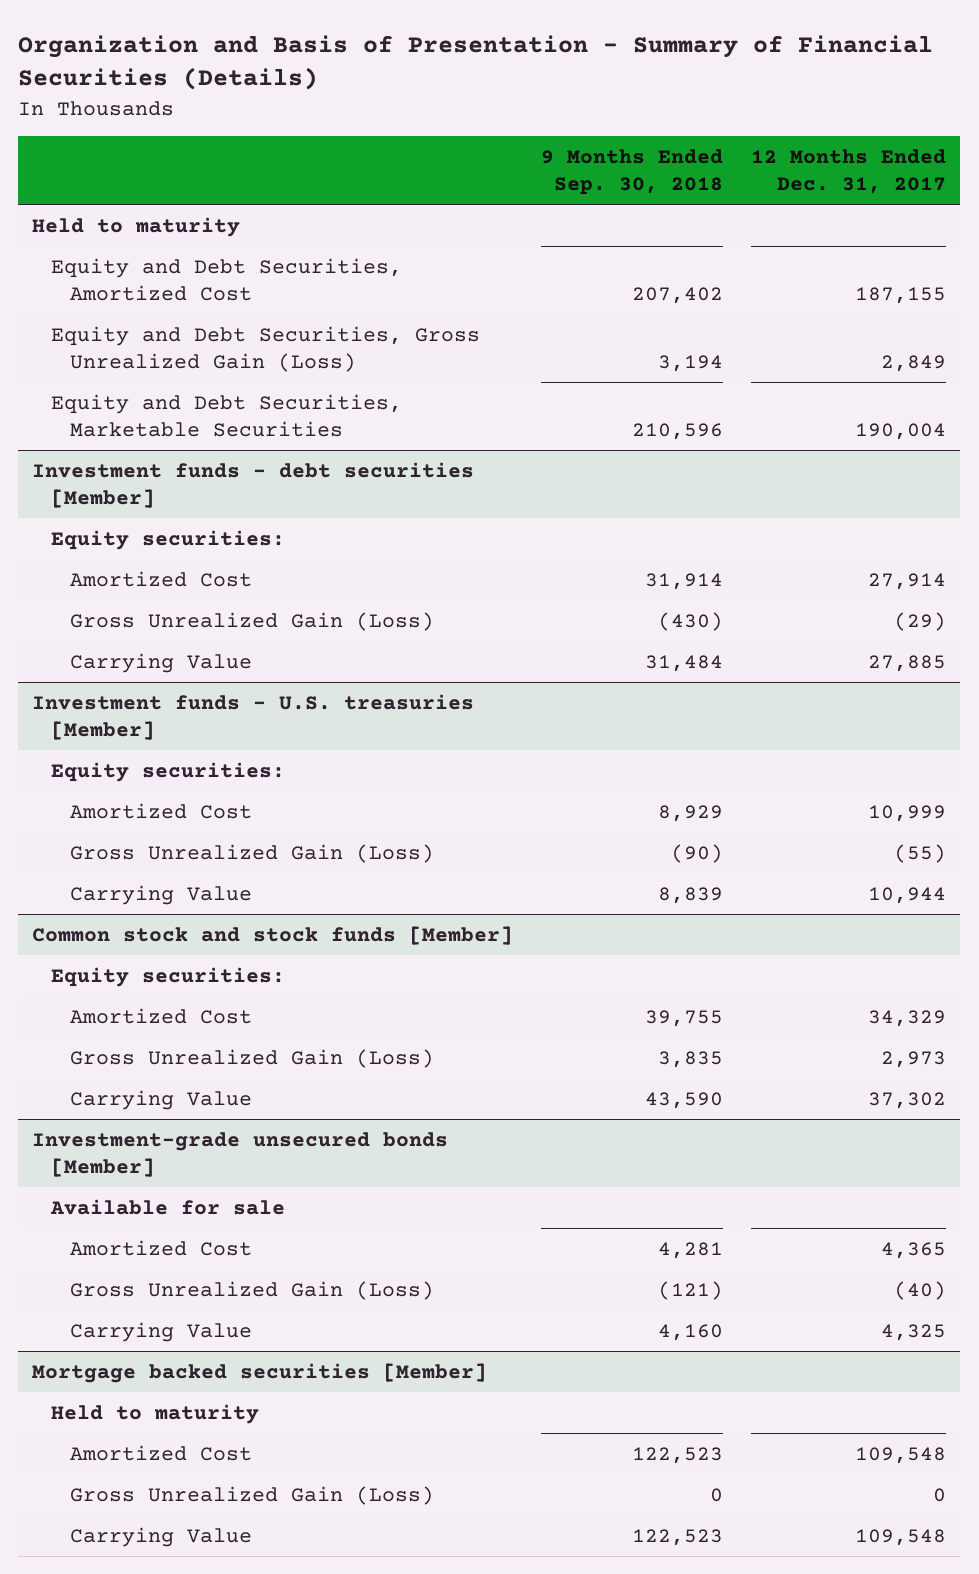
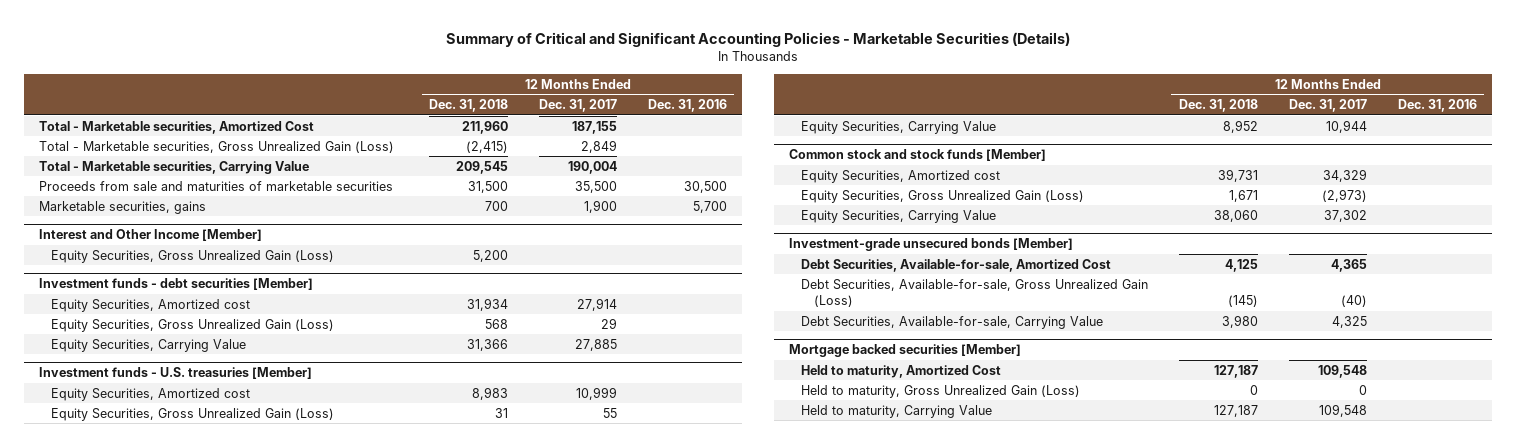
[18,34,934,91] Organization and Basis of Presentation - Summary of Financial Securities (Details) -> [445,31,1070,47] Summary of Critical and Significant Accounting Policies - Marketable Securities (Details)
[541,148,724,196] 9 Months Ended Sep. 30, 2018 -> none
none -> [429,99,509,113] Dec. 31, 2018
none -> [647,99,727,113] Dec. 31, 2016
[32,216,241,237] Held to maturity -> none
[50,257,402,302] Equity and Debt Securities, Amortized Cost -> [39,120,315,134] Total - Marketable securities, Amortized Cost
[50,325,480,373] Equity and Debt Securities, Gross Unrealized Gain (Loss) -> [39,140,395,153] Total - Marketable securities, Gross Unrealized Gain (Loss)
[50,393,402,438] Equity and Debt Securities, Marketable Securities -> [39,160,310,174] Total - Marketable securities, Carrying Value
none -> [39,180,394,191] Proceeds from sale and maturities of marketable securities
none -> [39,200,207,214] Marketable securities, gains
none -> [39,229,263,242] Interest and Other Income [Member]
none -> [51,249,335,263] Equity Securities, Gross Unrealized Gain (Loss)
[50,529,285,550] Equity securities: -> none
[69,570,252,587] Amortized Cost -> [51,298,251,312] Equity Securities, Amortized cost
[69,611,434,631] Gross Unrealized Gain (Loss) -> [51,318,335,332] Equity Securities, Gross Unrealized Gain (Loss)
[894,611,947,631] (29) -> [600,317,617,329] 29
[69,652,252,673] Carrying Value -> [51,338,247,352] Equity Securities, Carrying Value
[50,761,285,782] Equity securities: -> none
[69,802,252,819] Amortized Cost -> [51,387,251,401] Equity Securities, Amortized cost
[69,843,434,863] Gross Unrealized Gain (Loss) -> [51,407,335,421] Equity Securities, Gross Unrealized Gain (Loss)
[894,843,947,863] (55) -> [602,407,617,418] 55
[69,884,252,905] Carrying Value -> [801,120,997,134] Equity Securities, Carrying Value
[50,966,285,987] Equity securities: -> none
[69,1007,252,1024] Amortized Cost -> [801,169,1001,183] Equity Securities, Amortized cost
[69,1048,434,1068] Gross Unrealized Gain (Loss) -> [801,189,1085,203] Equity Securities, Gross Unrealized Gain (Loss)
[881,1050,947,1068] 2,973 -> [1321,188,1367,202] (2,973)
[69,1089,252,1110] Carrying Value -> [801,209,997,223] Equity Securities, Carrying Value
[49,1198,285,1215] Available for sale -> none
[69,1239,252,1256] Amortized Cost -> [801,258,1112,272] Debt Securities, Available-for-sale, Amortized Cost
[69,1280,434,1300] Gross Unrealized Gain (Loss) -> [801,278,1149,308] Debt Securities, Available-for-sale, Gross Unrealized Gain (Loss)
[69,1321,252,1342] Carrying Value -> [801,315,1104,329] Debt Securities, Available-for-sale, Carrying Value
[50,1403,259,1424] Held to maturity -> none
[69,1444,252,1461] Amortized Cost -> [801,364,1002,378] Held to maturity, Amortized Cost
[69,1485,434,1505] Gross Unrealized Gain (Loss) -> [801,384,1081,398] Held to maturity, Gross Unrealized Gain (Loss)
[69,1526,252,1547] Carrying Value -> [801,404,993,418] Held to maturity, Carrying Value

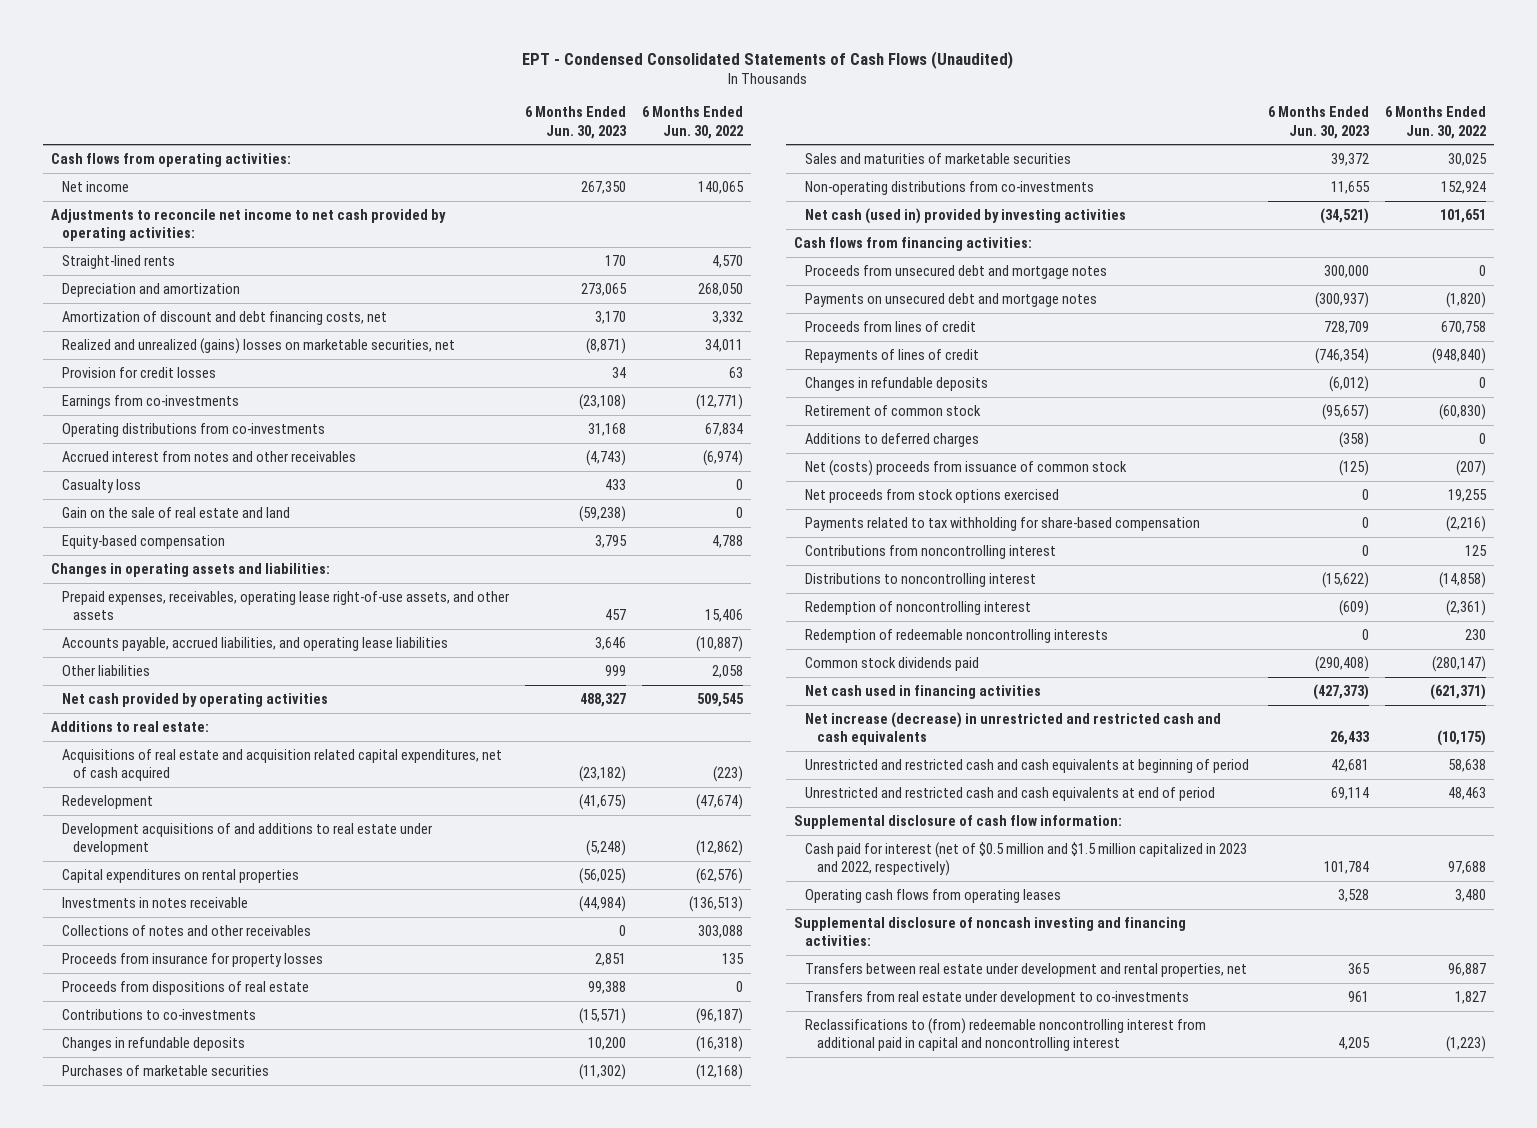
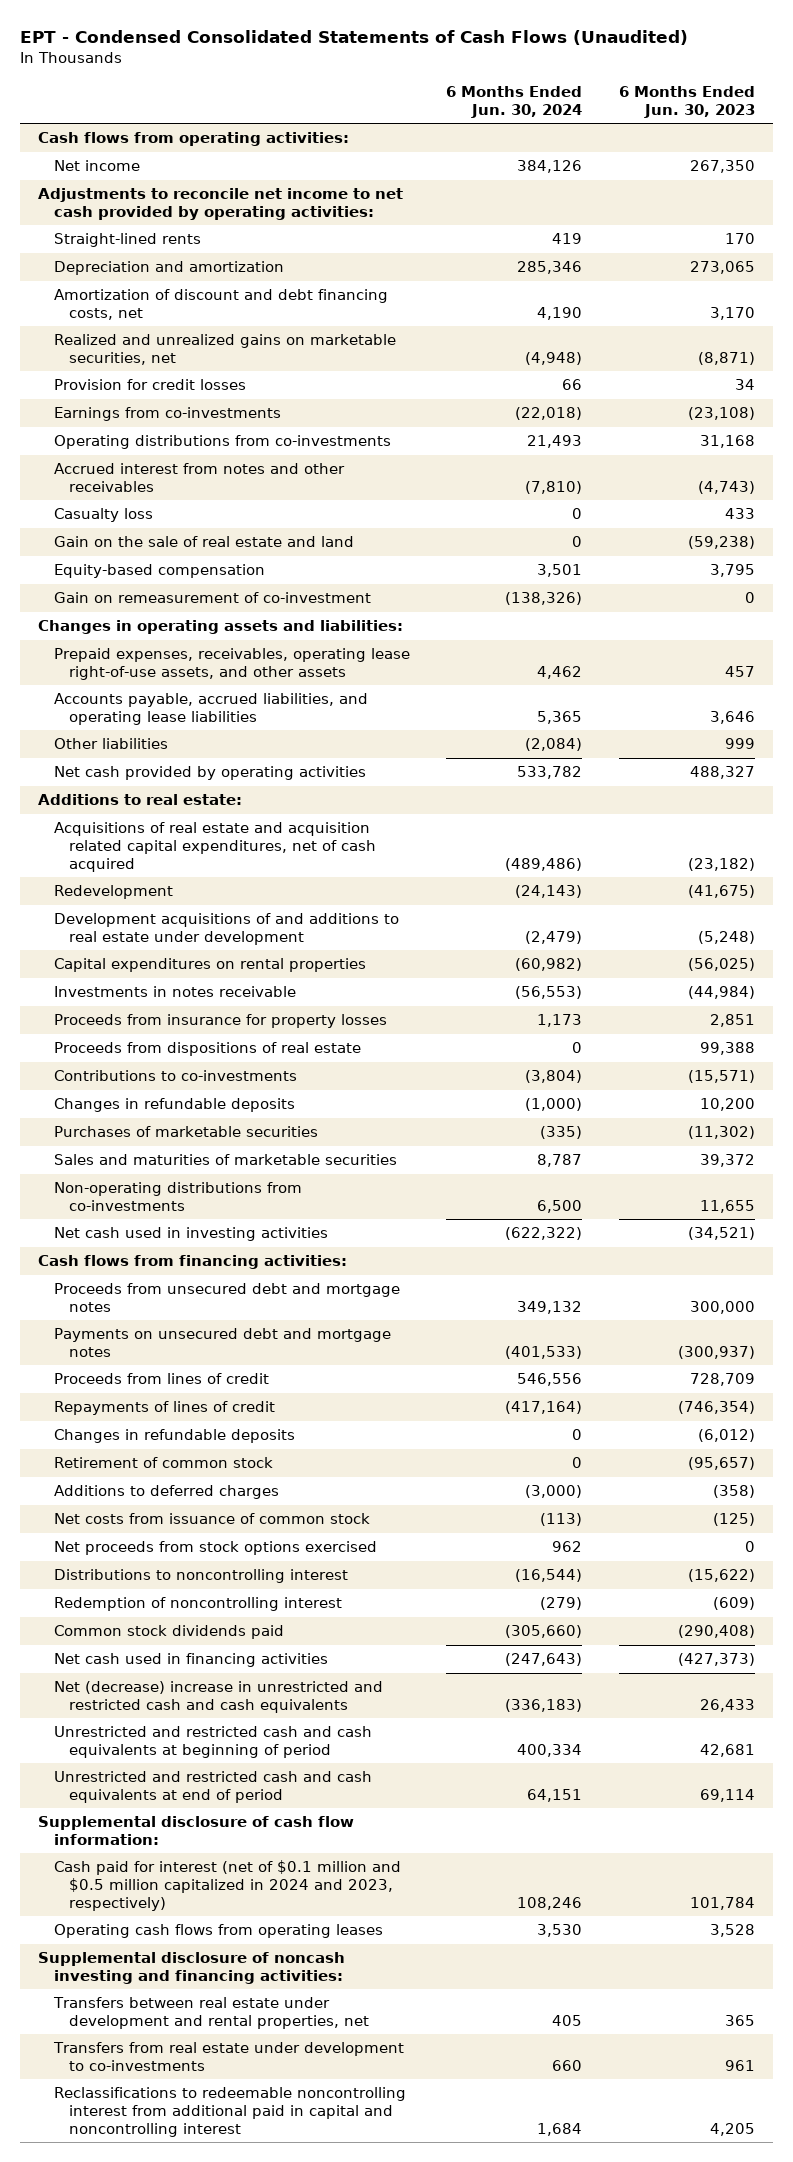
[641,106,743,139] 6 Months Ended Jun. 30, 2022 -> none
none -> [446,86,583,119] 6 Months Ended Jun. 30, 2024
[61,337,455,354] Realized and unrealized (gains) losses on marketable securities, net -> [53,334,396,366] Realized and unrealized gains on marketable securities, net
none -> [53,592,371,604] Gain on remeasurement of co-investment
[61,924,311,936] Collections of notes and other receivables -> none
[805,207,1127,224] Net cash (used in) provided by investing activities -> [53,1227,328,1242] Net cash used in investing activities
[805,459,1128,476] Net (costs) proceeds from issuance of common stock -> [53,1513,370,1525] Net costs from issuance of common stock
[805,516,1201,531] Payments related to tax withholding for share-based compensation -> none
[805,544,1057,559] Contributions from noncontrolling interest -> none
[805,628,1109,643] Redemption of redeemable noncontrolling interests -> none
[805,711,1222,746] Net increase (decrease) in unrestricted and restricted cash and cash equivalents -> [53,1681,383,1714] Net (decrease) increase in unrestricted and restricted cash and cash equivalents
[805,841,1248,877] Cash paid for interest (net of $0.5 million and $1.5 million capitalized in 2023 and 2022, respectively) -> [53,1860,401,1911] Cash paid for interest (net of $0.1 million and $0.5 million capitalized in 2024 and 2023, respectively)
[805,1017,1207,1052] Reclassifications to (from) redeemable noncontrolling interest from additional paid in capital and noncontrolling interest -> [53,2087,406,2137] Reclassifications to redeemable noncontrolling interest from additional paid in capital and noncontrolling interest

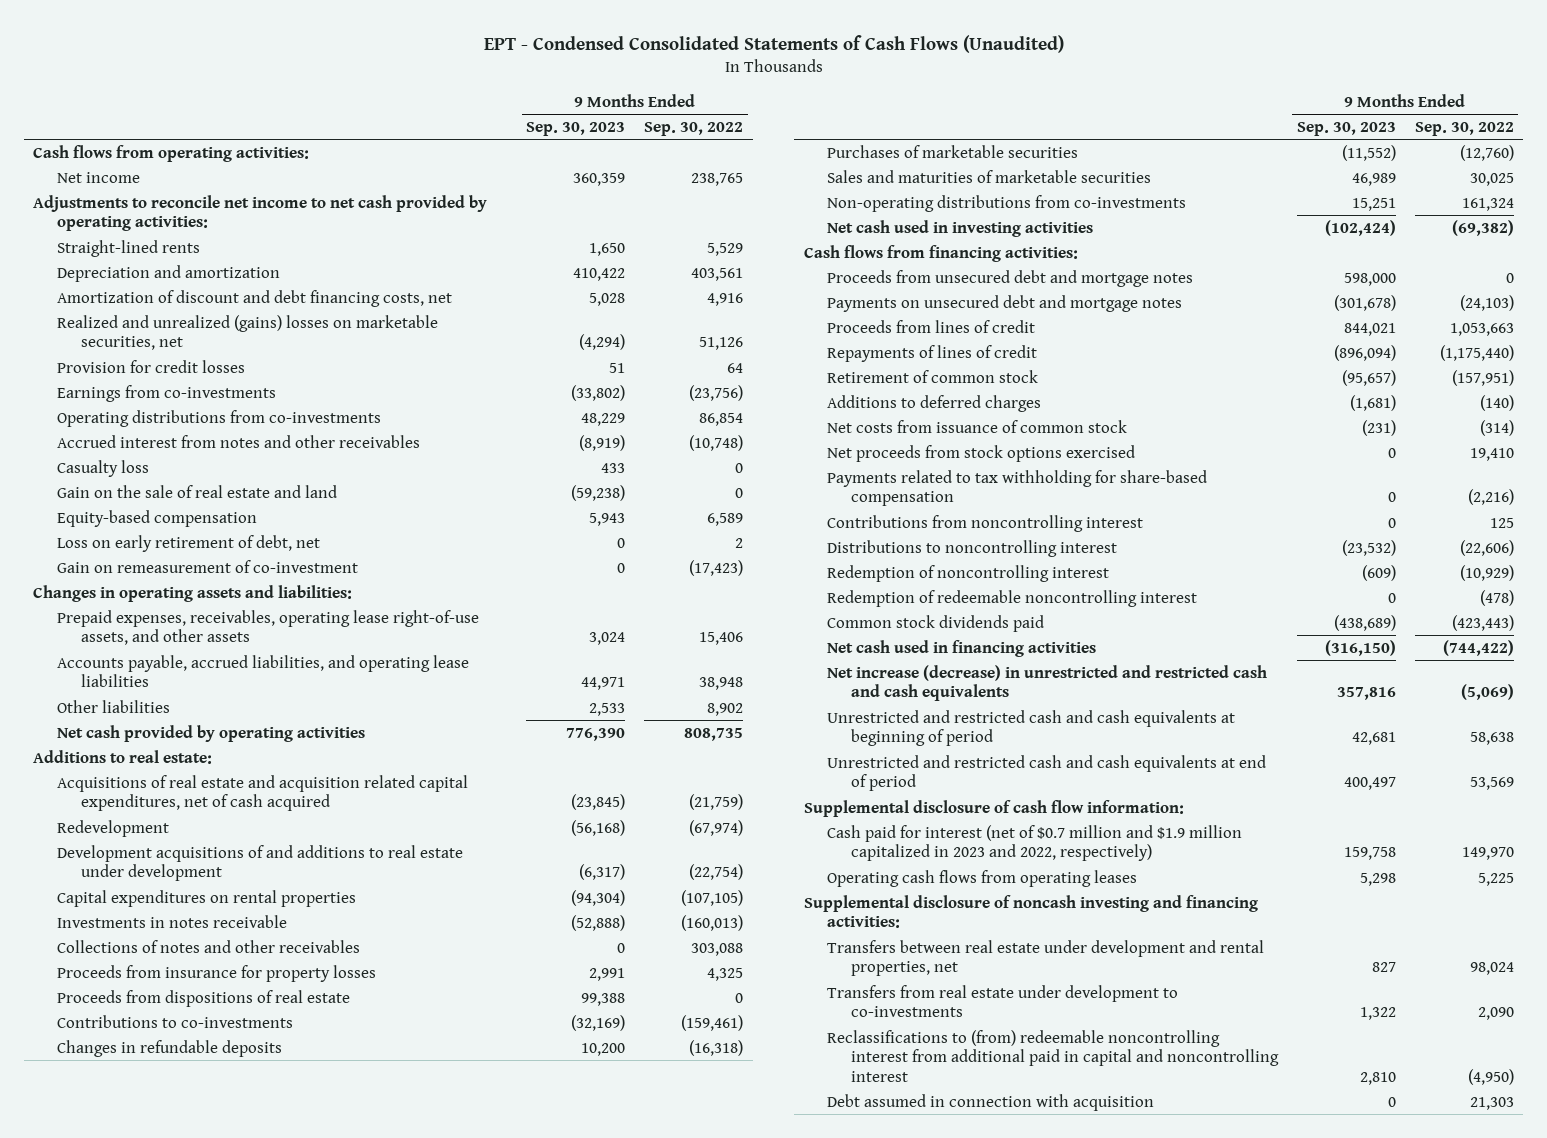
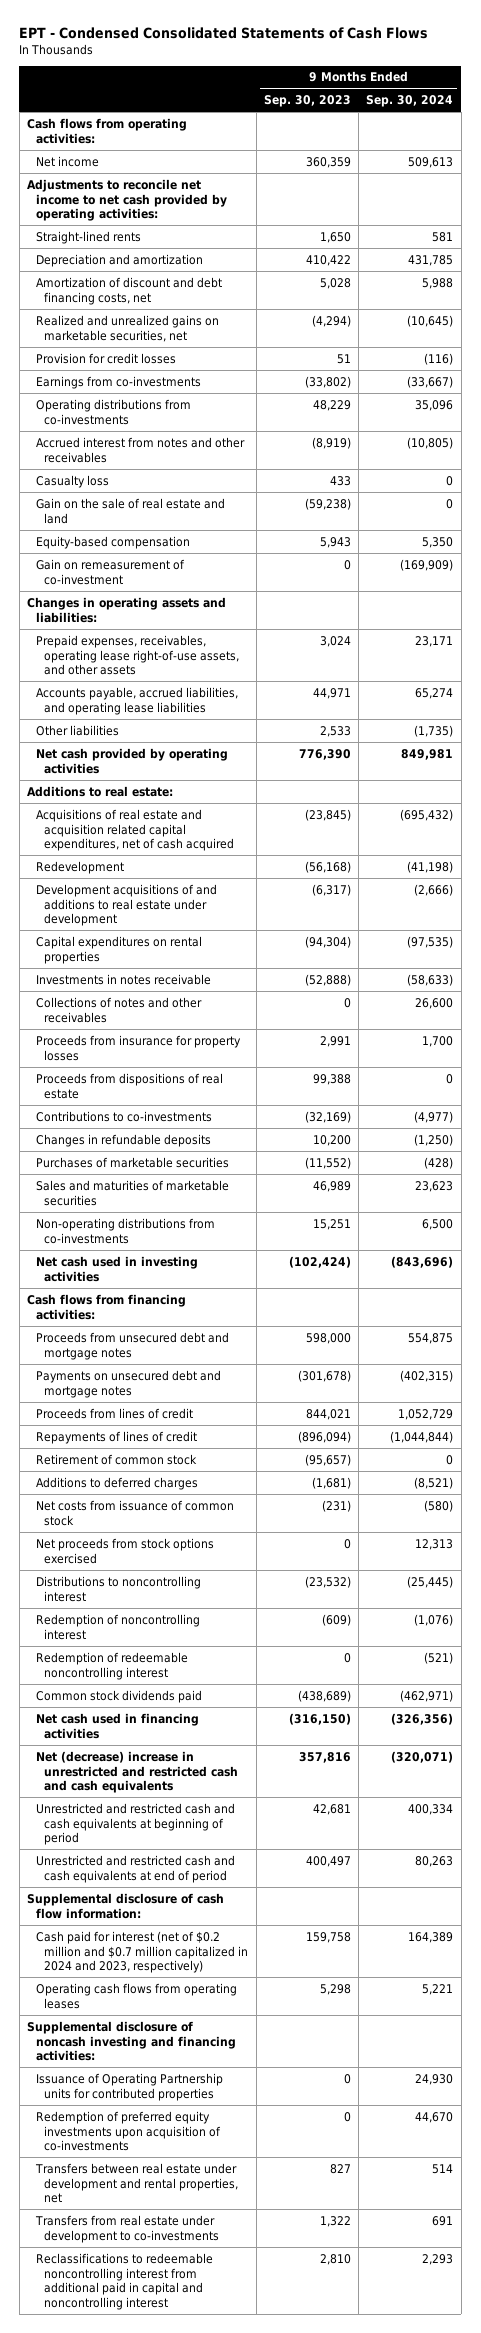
[483,34,1064,53] EPT - Condensed Consolidated Statements of Cash Flows (Unaudited) -> [19,26,429,39] EPT - Condensed Consolidated Statements of Cash Flows
[644,122,744,137] Sep. 30, 2022 -> none
none -> [366,95,454,108] Sep. 30, 2024
[57,314,439,351] Realized and unrealized (gains) losses on marketable securities, net -> [35,314,219,342] Realized and unrealized gains on marketable securities, net
[57,534,321,552] Loss on early retirement of debt, net -> none
[827,469,1208,507] Payments related to tax withholding for share-based compensation -> none
[827,514,1144,532] Contributions from noncontrolling interest -> none
[827,664,1268,702] Net increase (decrease) in unrestricted and restricted cash and cash equivalents -> [35,1750,239,1794] Net (decrease) increase in unrestricted and restricted cash and cash equivalents
[827,824,1243,862] Cash paid for interest (net of $0.7 million and $1.9 million capitalized in 2023 and 2022, respectively) -> [35,1930,249,1974] Cash paid for interest (net of $0.2 million and $0.7 million capitalized in 2024 and 2023, respectively)
none -> [35,2072,223,2101] Issuance of Operating Partnership units for contributed properties
none -> [35,2110,222,2152] Redemption of preferred equity investments upon acquisition of co-investments
[827,1093,1155,1111] Debt assumed in connection with acquisition -> none
[827,1029,1280,1082] Reclassifications to (from) redeemable noncontrolling interest from additional paid in capital and noncontrolling interest -> [35,2252,213,2311] Reclassifications to redeemable noncontrolling interest from additional paid in capital and noncontrolling interest

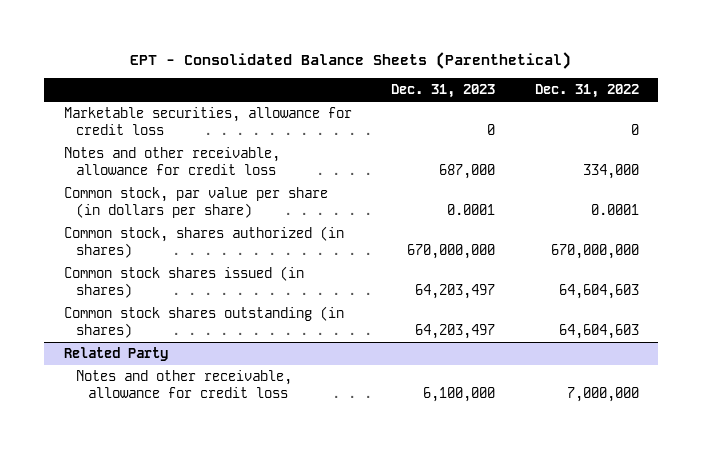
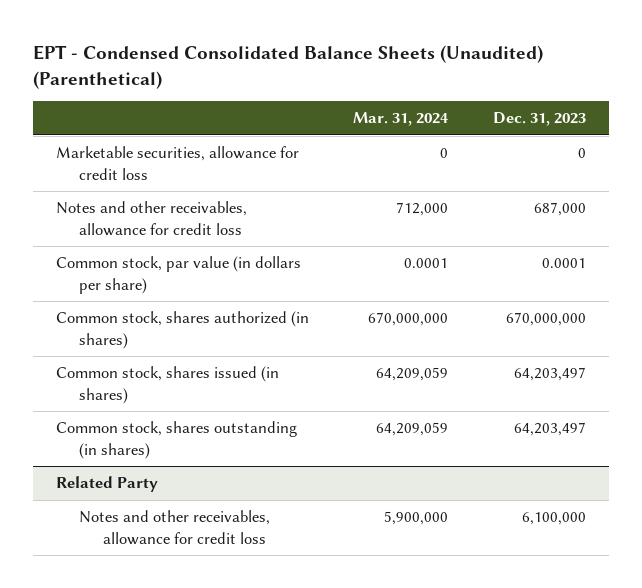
[130,52,572,70] EPT - Consolidated Balance Sheets (Parenthetical) -> [33,44,544,89] EPT - Condensed Consolidated Balance Sheets (Unaudited) (Parenthetical)
[534,84,639,99] Dec. 31, 2022 -> none
none -> [353,112,450,127] Mar. 31, 2024
[64,147,281,176] Notes and other receivable, allowance for credit loss -> [55,201,247,236] Notes and other receivables, allowance for credit loss
[64,187,329,219] Common stock, par value per share (in dollars per share) -> [55,256,301,294] Common stock, par value (in dollars per share)
[64,266,305,299] Common stock shares issued (in shares) -> [55,366,279,404] Common stock, shares issued (in shares)
[64,306,345,339] Common stock shares outstanding (in shares) -> [55,421,297,459] Common stock, shares outstanding (in shares)
[76,370,293,399] Notes and other receivable, allowance for credit loss -> [79,510,271,545] Notes and other receivables, allowance for credit loss

